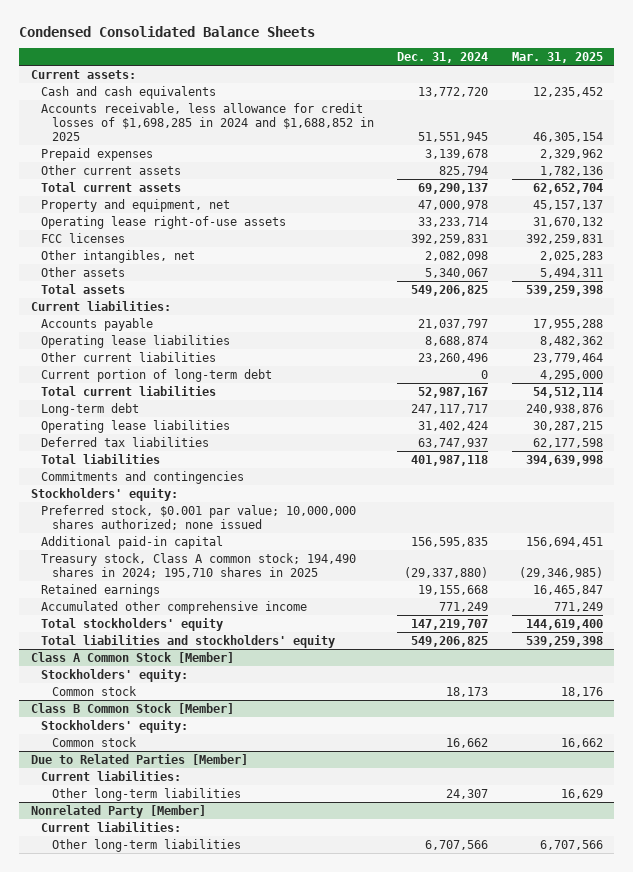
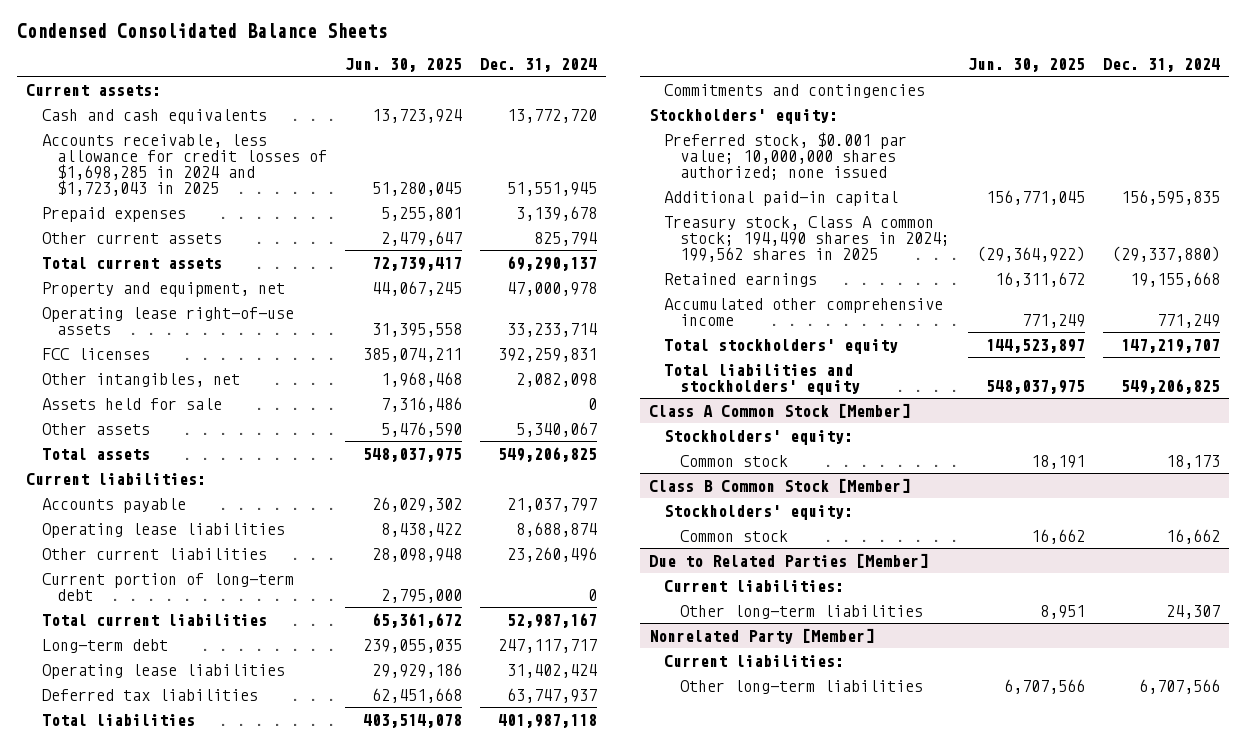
[511,52,603,64] Mar. 31, 2025 -> none
none -> [345,57,463,72] Jun. 30, 2025
[41,102,375,141] Accounts receivable, less allowance for credit losses of $1,698,285 in 2024 and $1,688,852 in 2025 -> [41,133,328,196] Accounts receivable, less allowance for credit losses of $1,698,285 in 2024 and $1,723,043 in 2025
none -> [41,397,222,410] Assets held for sale
[41,552,357,578] Treasury stock, Class A common stock; 194,490 shares in 2024; 195,710 shares in 2025 -> [664,215,950,262] Treasury stock, Class A common stock; 194,490 shares in 2024; 199,562 shares in 2025

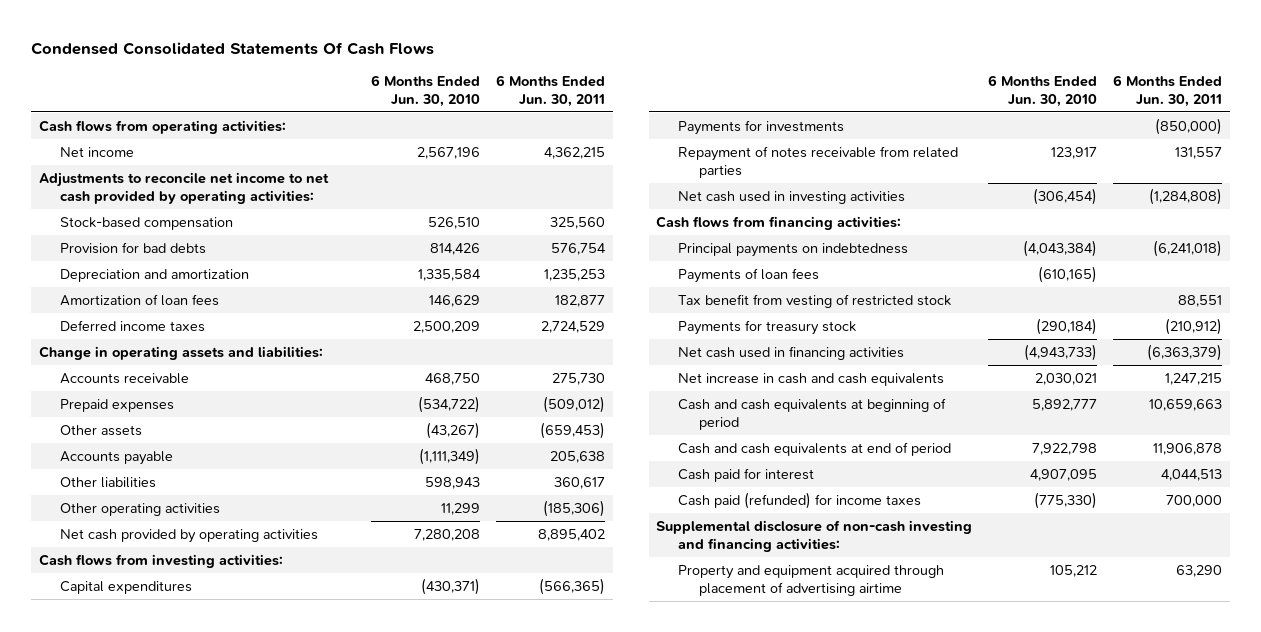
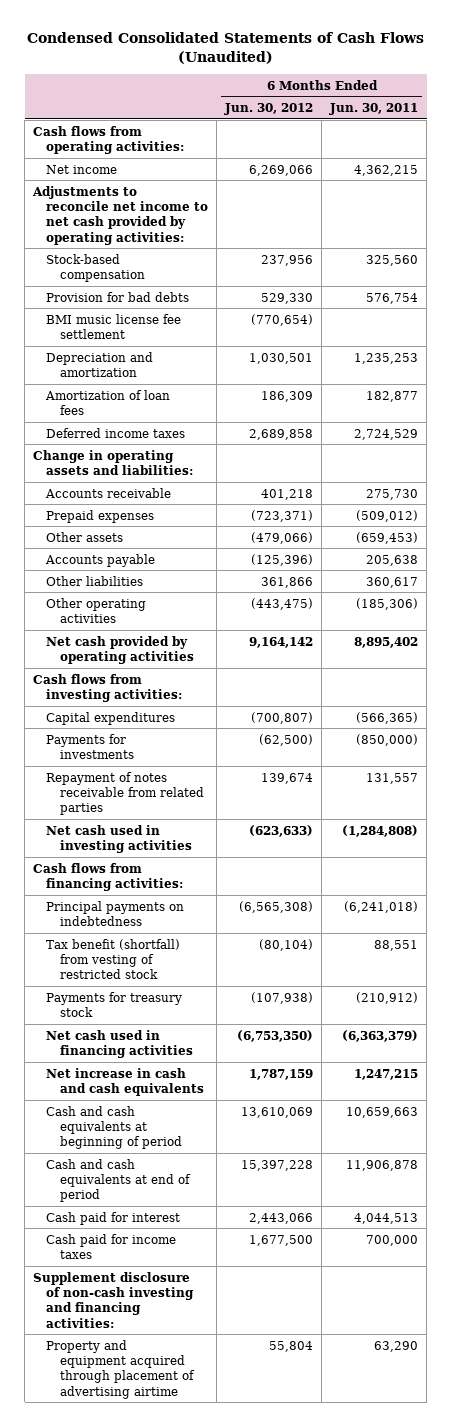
[31,41,435,55] Condensed Consolidated Statements Of Cash Flows -> [26,32,424,65] Condensed Consolidated Statements of Cash Flows (Unaudited)
[370,75,480,107] 6 Months Ended Jun. 30, 2010 -> none
none -> [224,103,314,116] Jun. 30, 2012
none -> [46,313,182,339] BMI music license fee settlement
[677,268,819,284] Payments of loan fees -> none
[677,294,951,309] Tax benefit from vesting of restricted stock -> [46,938,181,980] Tax benefit (shortfall) from vesting of restricted stock
[677,492,921,510] Cash paid (refunded) for income taxes -> [46,1233,177,1259] Cash paid for income taxes
[656,520,973,552] Supplemental disclosure of non-cash investing and financing activities: -> [33,1271,195,1328] Supplement disclosure of non-cash investing and financing activities:

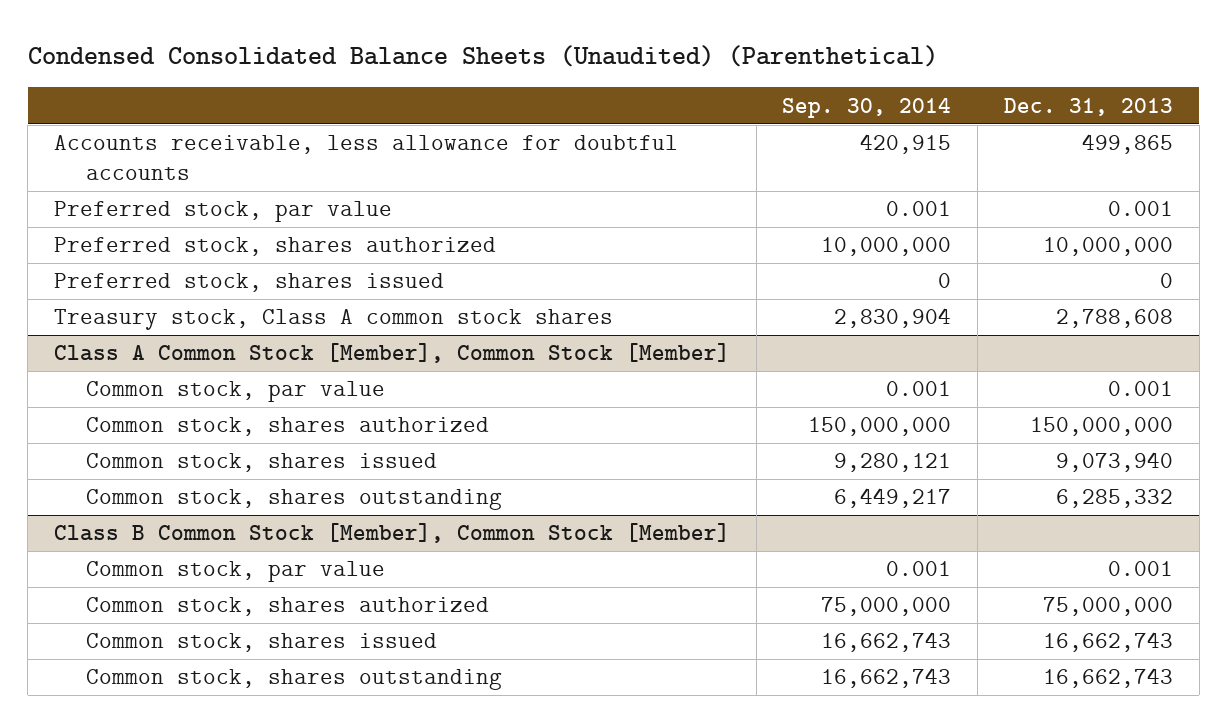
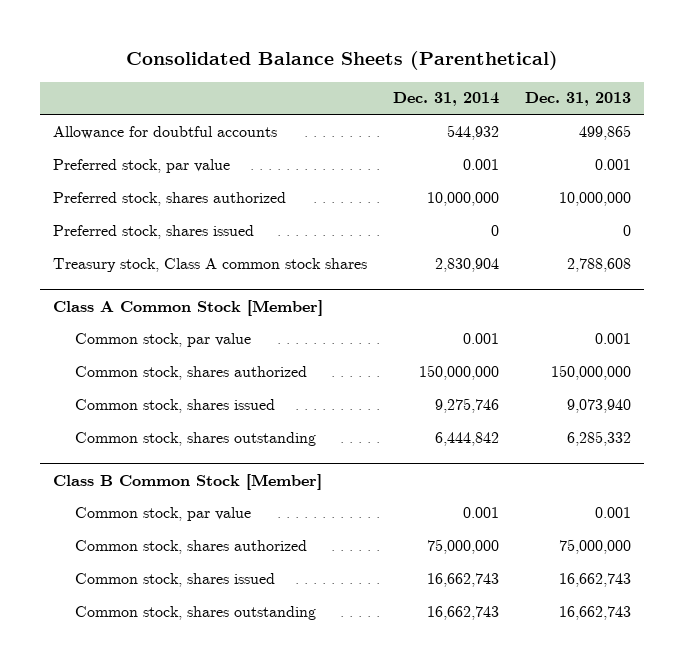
[27,45,938,68] Condensed Consolidated Balance Sheets (Unaudited) (Parenthetical) -> [125,51,558,71] Consolidated Balance Sheets (Parenthetical)
[782,97,952,118] Sep. 30, 2014 -> none
none -> [392,92,499,107] Dec. 31, 2014
[53,135,678,181] Accounts receivable, less allowance for doubtful accounts -> [53,125,278,139] Allowance for doubtful accounts
[53,343,730,364] Class A Common Stock [Member], Common Stock [Member] -> [53,299,324,316] Class A Common Stock [Member]
[53,523,730,544] Class B Common Stock [Member], Common Stock [Member] -> [53,473,323,490] Class B Common Stock [Member]

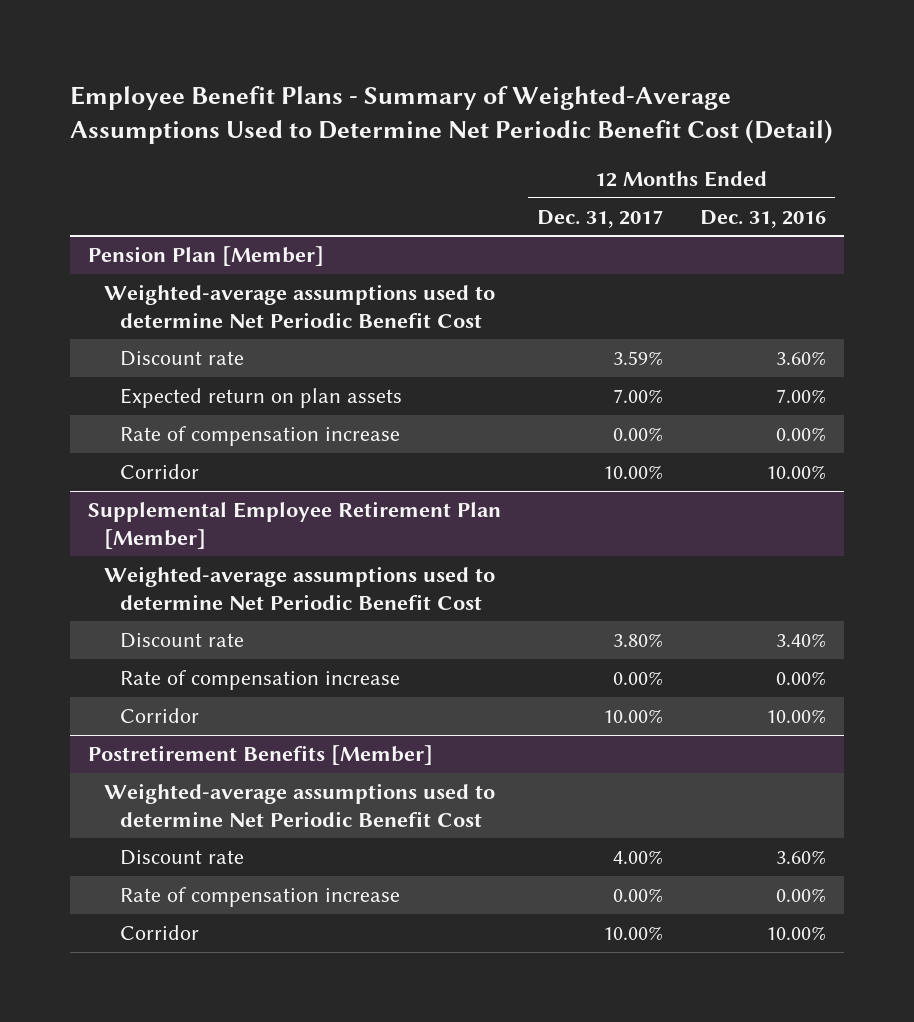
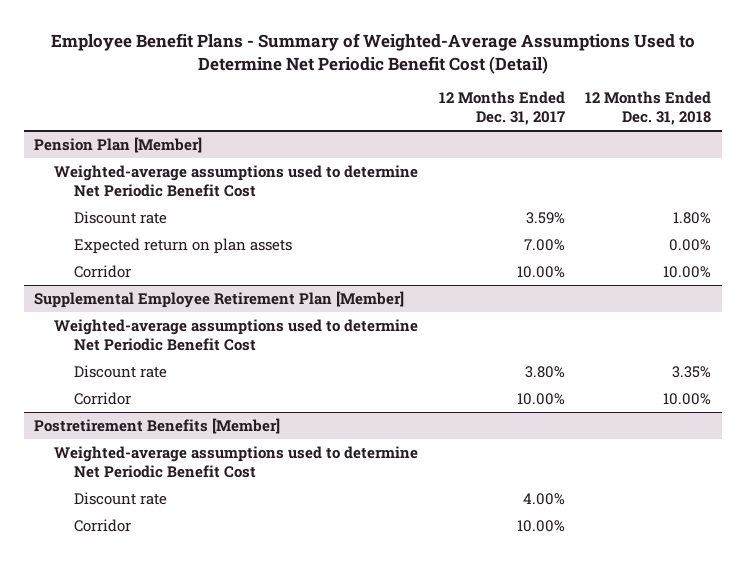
[699,209,826,228] Dec. 31, 2016 -> none
none -> [585,91,712,126] 12 Months Ended Dec. 31, 2018
[119,425,400,446] Rate of compensation increase -> none
[119,669,400,690] Rate of compensation increase -> none
[119,886,400,907] Rate of compensation increase -> none

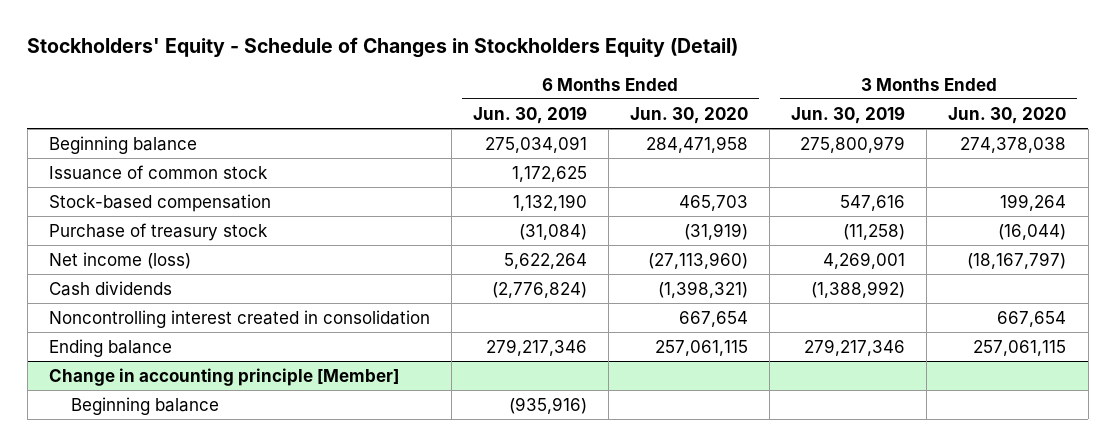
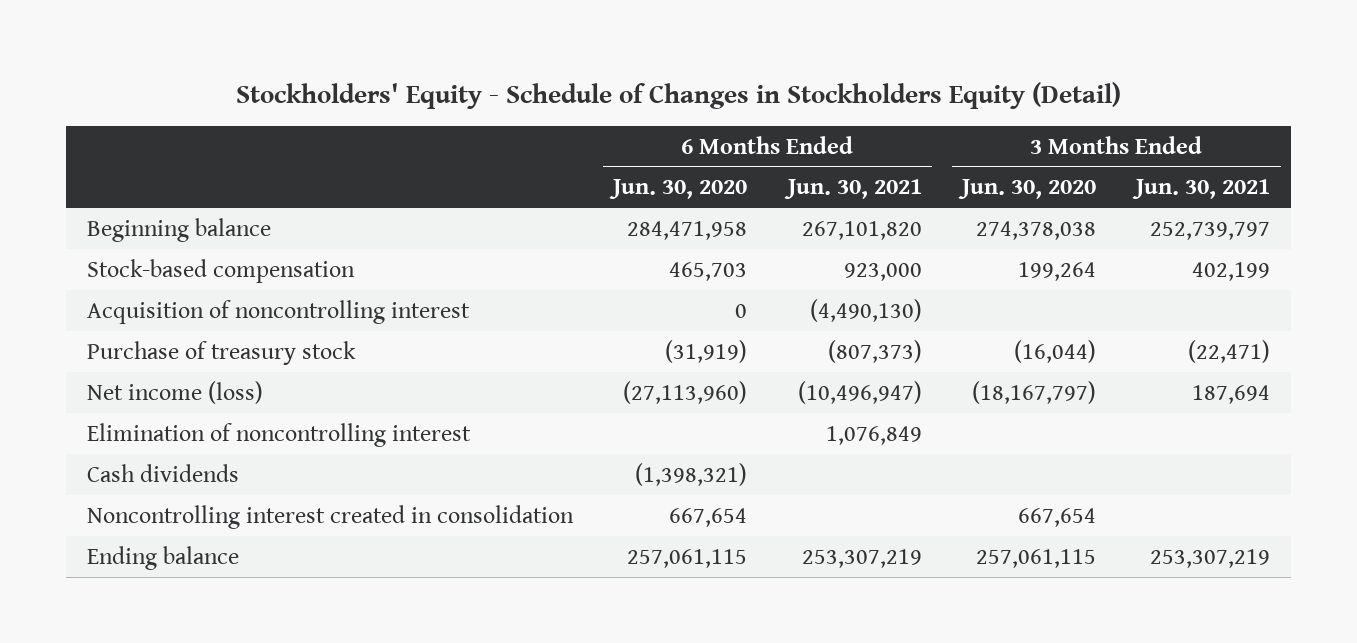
[472,105,587,124] Jun. 30, 2019 -> none
[791,105,906,124] Jun. 30, 2019 -> none
none -> [783,179,922,200] Jun. 30, 2021
none -> [1132,179,1271,200] Jun. 30, 2021
[48,164,268,180] Issuance of common stock -> none
none -> [86,299,470,324] Acquisition of noncontrolling interest
none -> [86,422,471,447] Elimination of noncontrolling interest
[48,367,399,386] Change in accounting principle [Member] -> none
[70,396,219,415] Beginning balance -> none

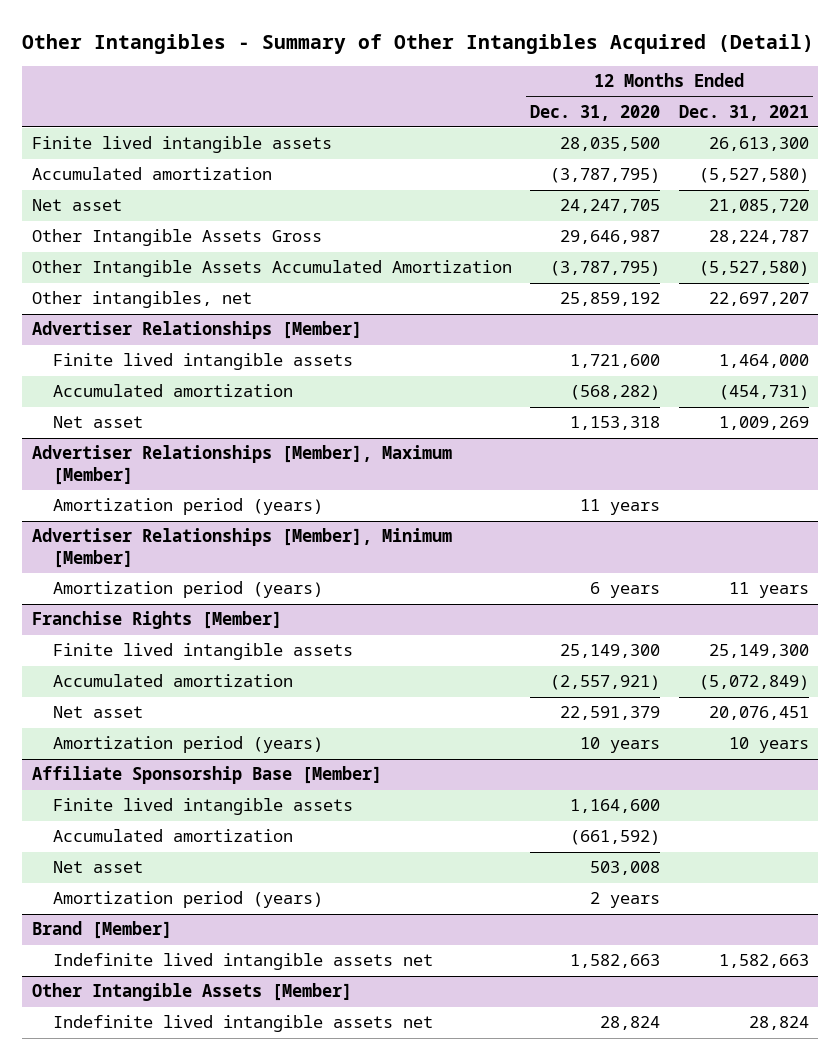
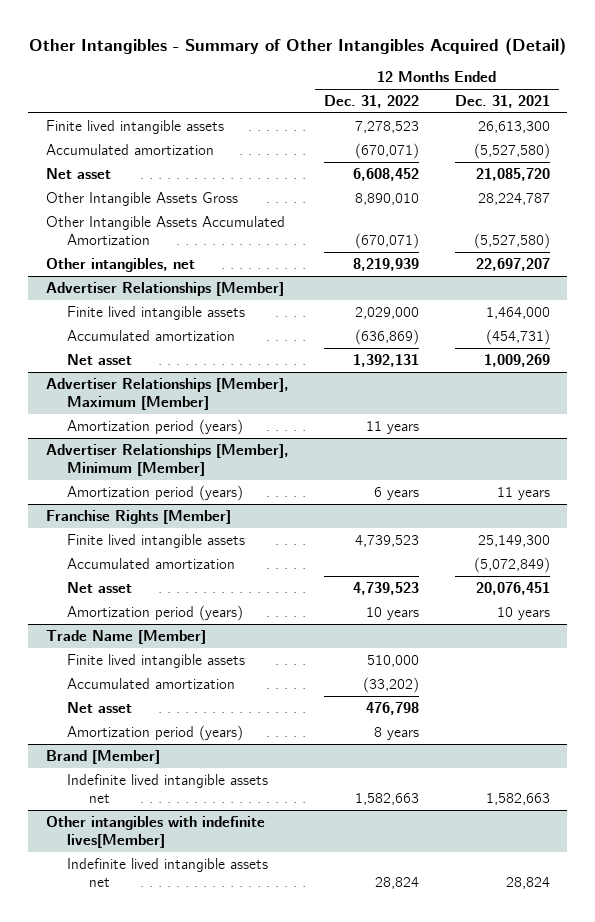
[530,104,661,121] Dec. 31, 2020 -> none
none -> [324,94,420,108] Dec. 31, 2022
[31,766,382,785] Affiliate Sponsorship Base [Member] -> none
none -> [45,629,206,644] Trade Name [Member]
[31,983,352,1002] Other Intangible Assets [Member] -> [45,815,265,848] Other intangibles with indefinite lives[Member]

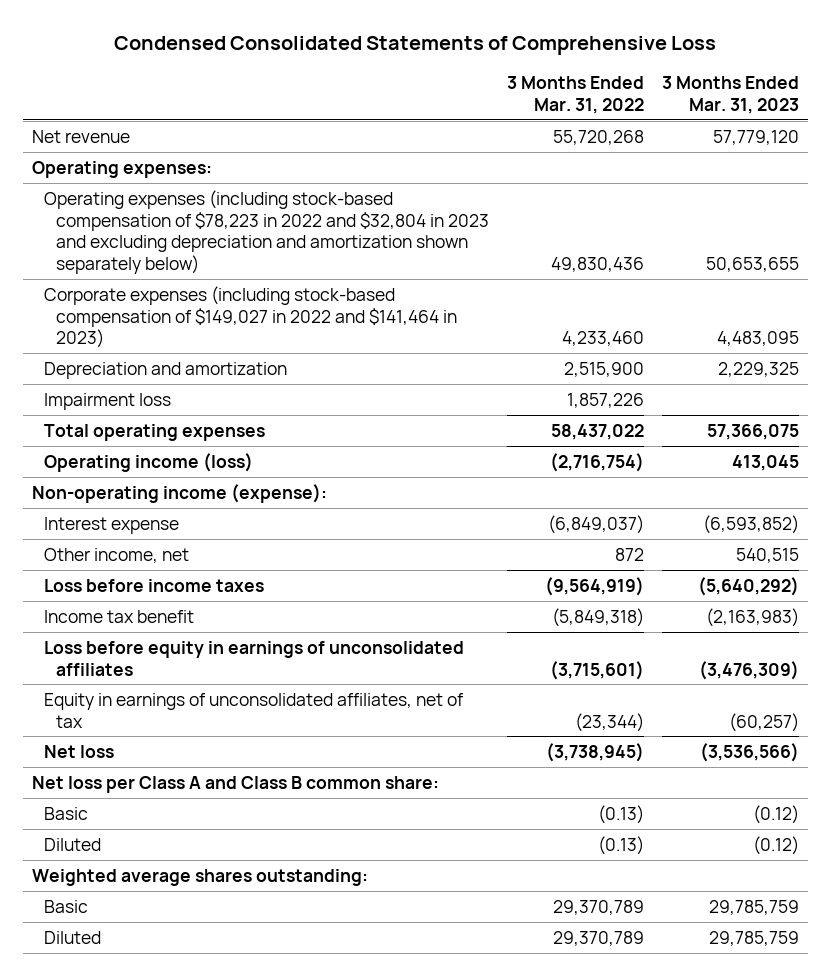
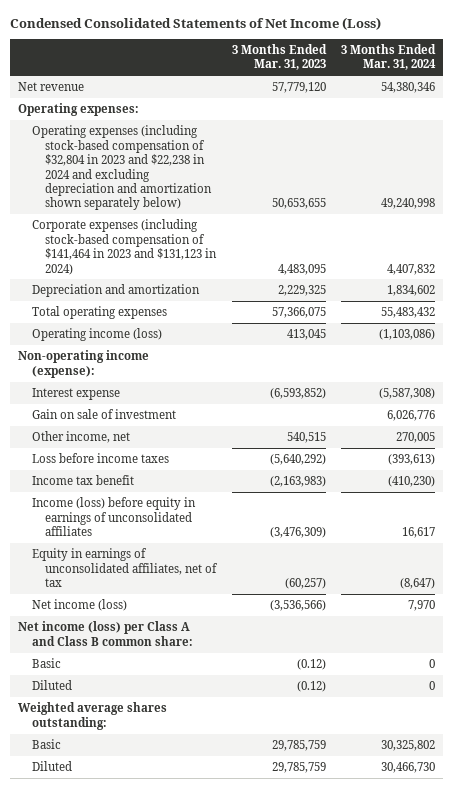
[114,36,717,56] Condensed Consolidated Statements of Comprehensive Loss -> [10,16,382,30] Condensed Consolidated Statements of Net Income (Loss)
[507,76,645,114] 3 Months Ended Mar. 31, 2022 -> none
none -> [341,43,437,71] 3 Months Ended Mar. 31, 2024
[44,189,490,275] Operating expenses (including stock-based compensation of $78,223 in 2022 and $32,804 in 2023 and excluding depreciation and amortization shown separately below) -> [31,125,213,211] Operating expenses (including stock-based compensation of $32,804 in 2023 and $22,238 in 2024 and excluding depreciation and amortization shown separately below)
[44,285,458,349] Corporate expenses (including stock-based compensation of $149,027 in 2022 and $141,464 in 2023) -> [31,219,218,275] Corporate expenses (including stock-based compensation of $141,464 in 2023 and $131,123 in 2024)
[44,392,172,410] Impairment loss -> none
none -> [31,409,176,420] Gain on sale of investment
[44,640,465,676] Loss before equity in earnings of unconsolidated affiliates -> [31,497,196,537] Income (loss) before equity in earnings of unconsolidated affiliates
[44,744,115,758] Net loss -> [31,599,127,612] Net income (loss)
[31,775,439,793] Net loss per Class A and Class B common share: -> [17,621,193,646] Net income (loss) per Class A and Class B common share:

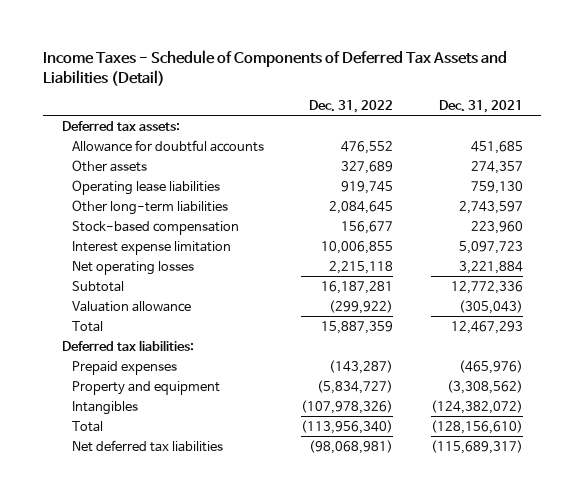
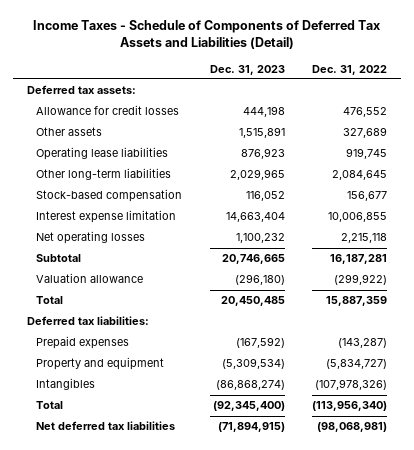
[438,100,523,114] Dec. 31, 2021 -> none
none -> [209,64,285,75] Dec. 31, 2023
[71,139,264,152] Allowance for doubtful accounts -> [35,105,179,116] Allowance for credit losses

